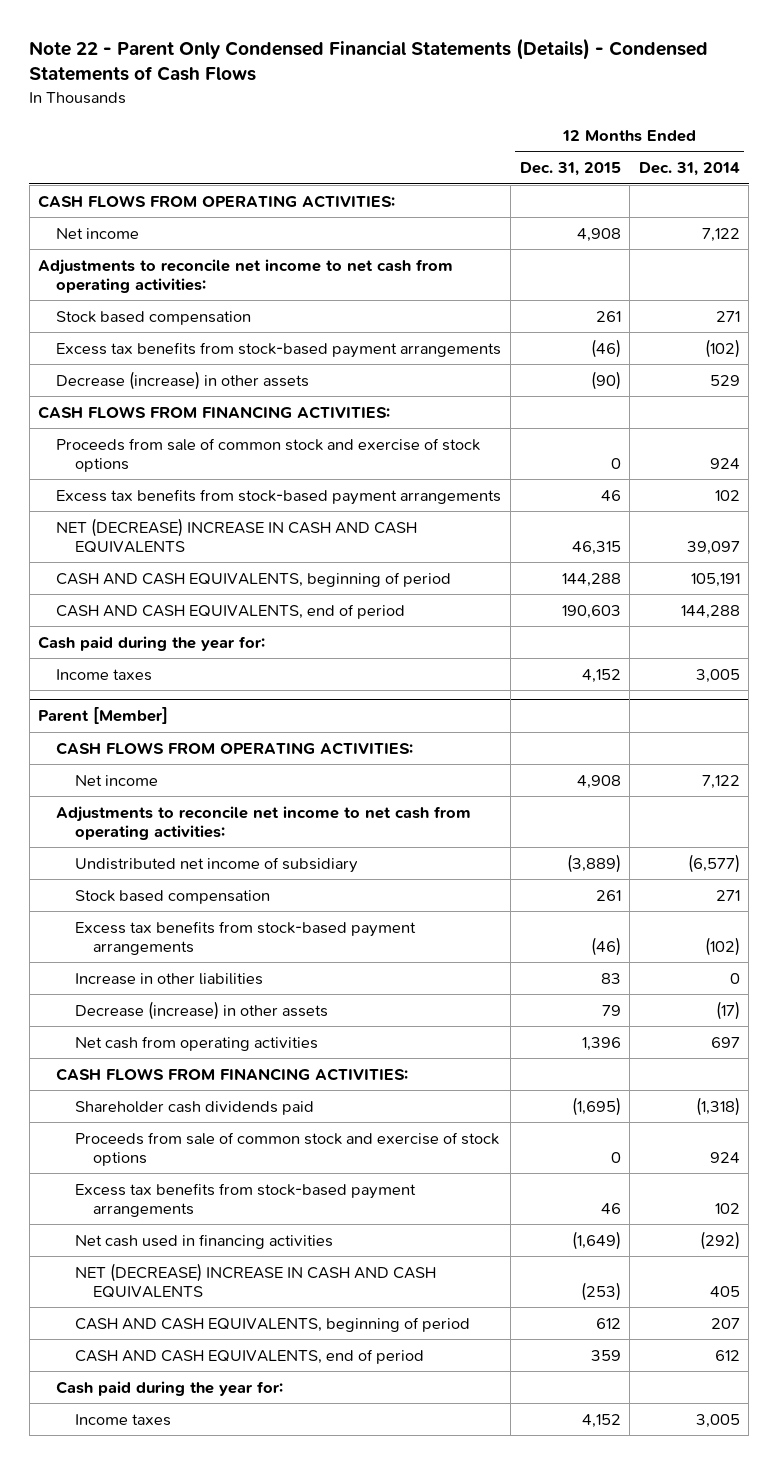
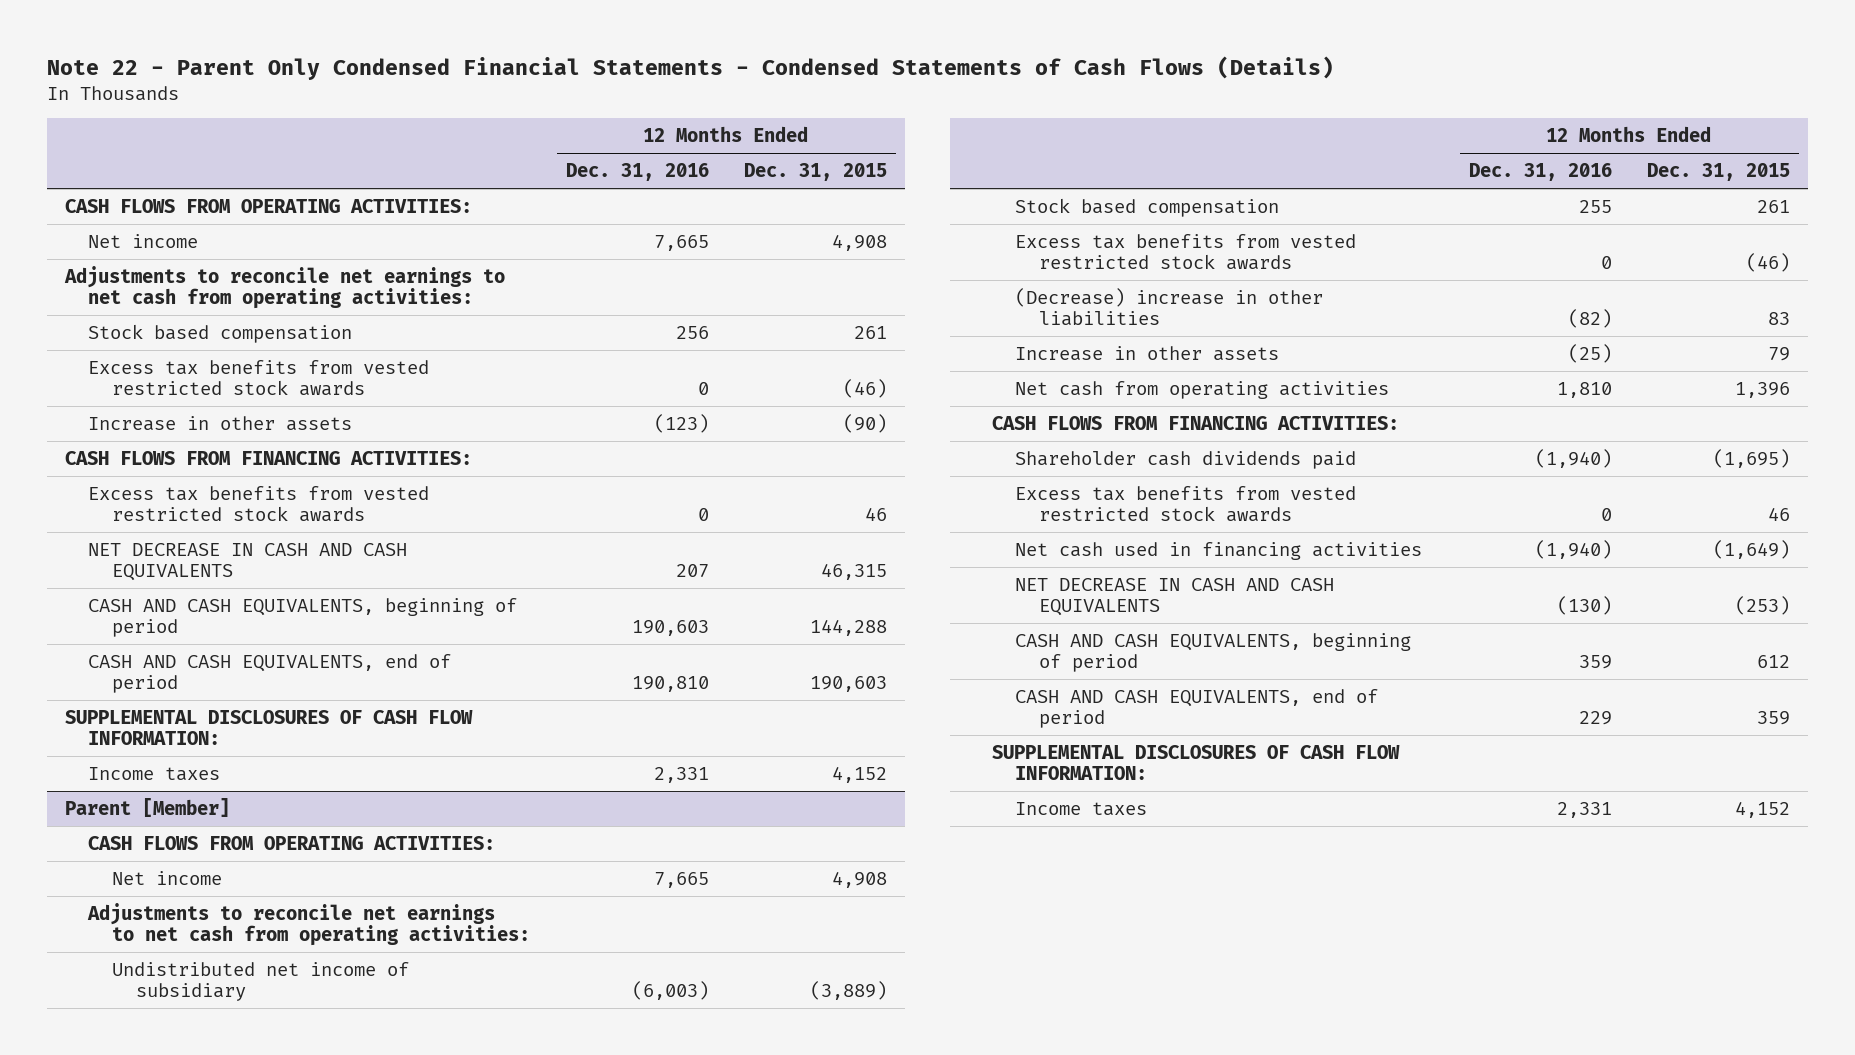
[29,37,709,82] Note 22 - Parent Only Condensed Financial Statements (Details) - Condensed Statements of Cash Flows -> [47,56,1335,81] Note 22 - Parent Only Condensed Financial Statements - Condensed Statements of Cash Flows (Details)
[638,162,740,177] Dec. 31, 2014 -> none
none -> [565,162,709,181] Dec. 31, 2016
[38,258,454,293] Adjustments to reconcile net income to net cash from operating activities: -> [63,265,505,310] Adjustments to reconcile net earnings to net cash from operating activities:
[56,341,502,358] Excess tax benefits from stock-based payment arrangements -> [88,359,430,397] Excess tax benefits from vested restricted stock awards
[56,370,310,390] Decrease (increase) in other assets -> [88,415,353,431] Increase in other assets
[56,437,481,472] Proceeds from sale of common stock and exercise of stock options -> none
[56,488,502,505] Excess tax benefits from stock-based payment arrangements -> [88,485,430,523] Excess tax benefits from vested restricted stock awards
[56,517,418,553] NET (DECREASE) INCREASE IN CASH AND CASH EQUIVALENTS -> [88,542,408,582] NET DECREASE IN CASH AND CASH EQUIVALENTS
[38,635,266,651] Cash paid during the year for: -> none
none -> [64,709,473,746] SUPPLEMENTAL DISCLOSURES OF CASH FLOW INFORMATION:
[56,805,472,840] Adjustments to reconcile net income to net cash from operating activities: -> [87,902,531,947] Adjustments to reconcile net earnings to net cash from operating activities:
[74,920,416,955] Excess tax benefits from stock-based payment arrangements -> [1015,233,1357,271] Excess tax benefits from vested restricted stock awards
[74,972,263,985] Increase in other liabilities -> [1015,287,1324,327] (Decrease) increase in other liabilities
[74,1000,328,1020] Decrease (increase) in other assets -> [1015,345,1280,361] Increase in other assets
[74,1131,499,1166] Proceeds from sale of common stock and exercise of stock options -> none
[74,1182,416,1217] Excess tax benefits from stock-based payment arrangements -> [1015,485,1357,523] Excess tax benefits from vested restricted stock awards
[74,1262,436,1298] NET (DECREASE) INCREASE IN CASH AND CASH EQUIVALENTS -> [1015,577,1335,617] NET DECREASE IN CASH AND CASH EQUIVALENTS
[56,1380,284,1396] Cash paid during the year for: -> none
none -> [991,744,1400,781] SUPPLEMENTAL DISCLOSURES OF CASH FLOW INFORMATION:

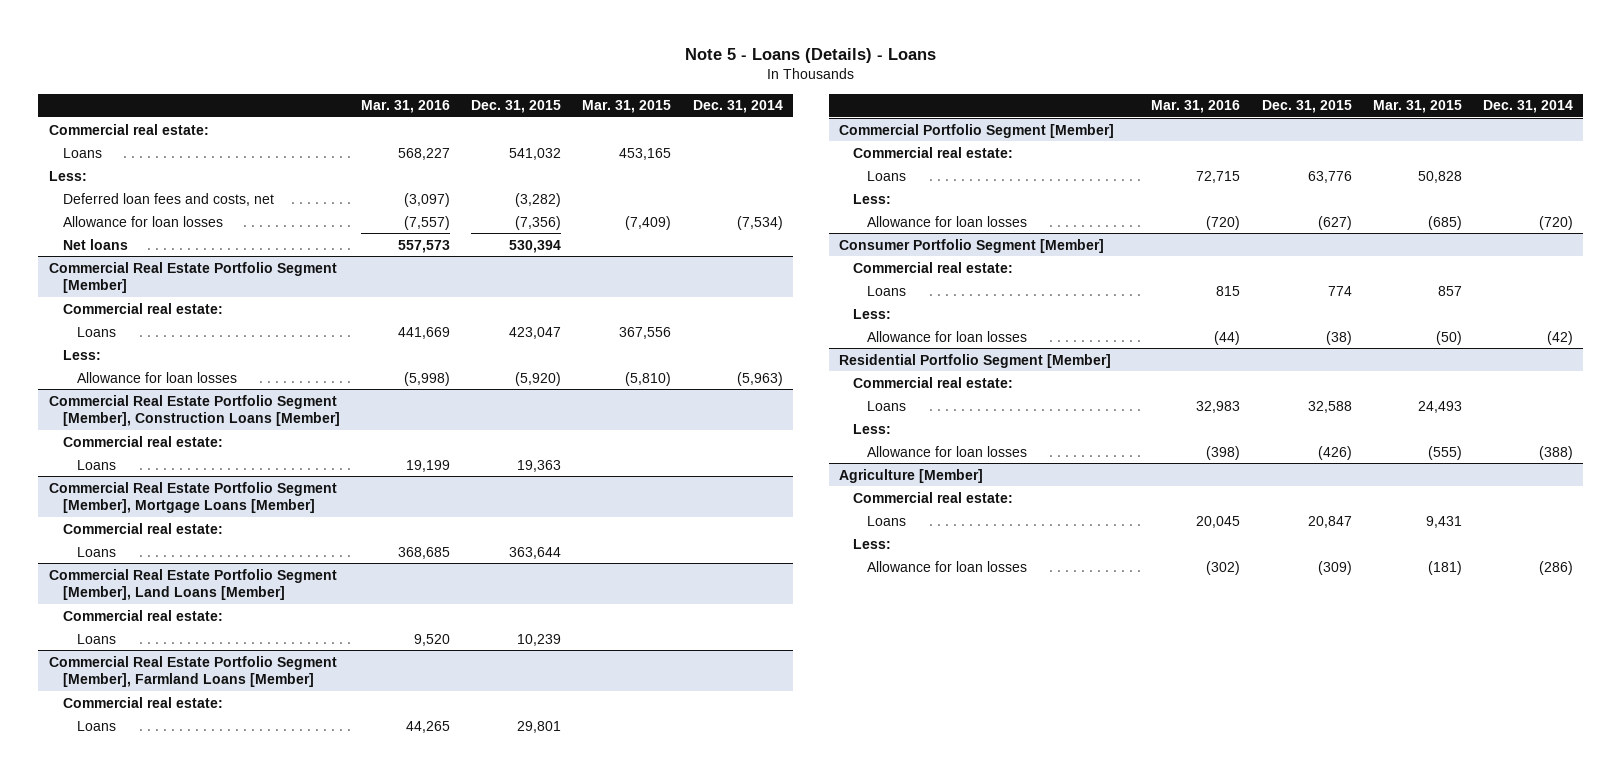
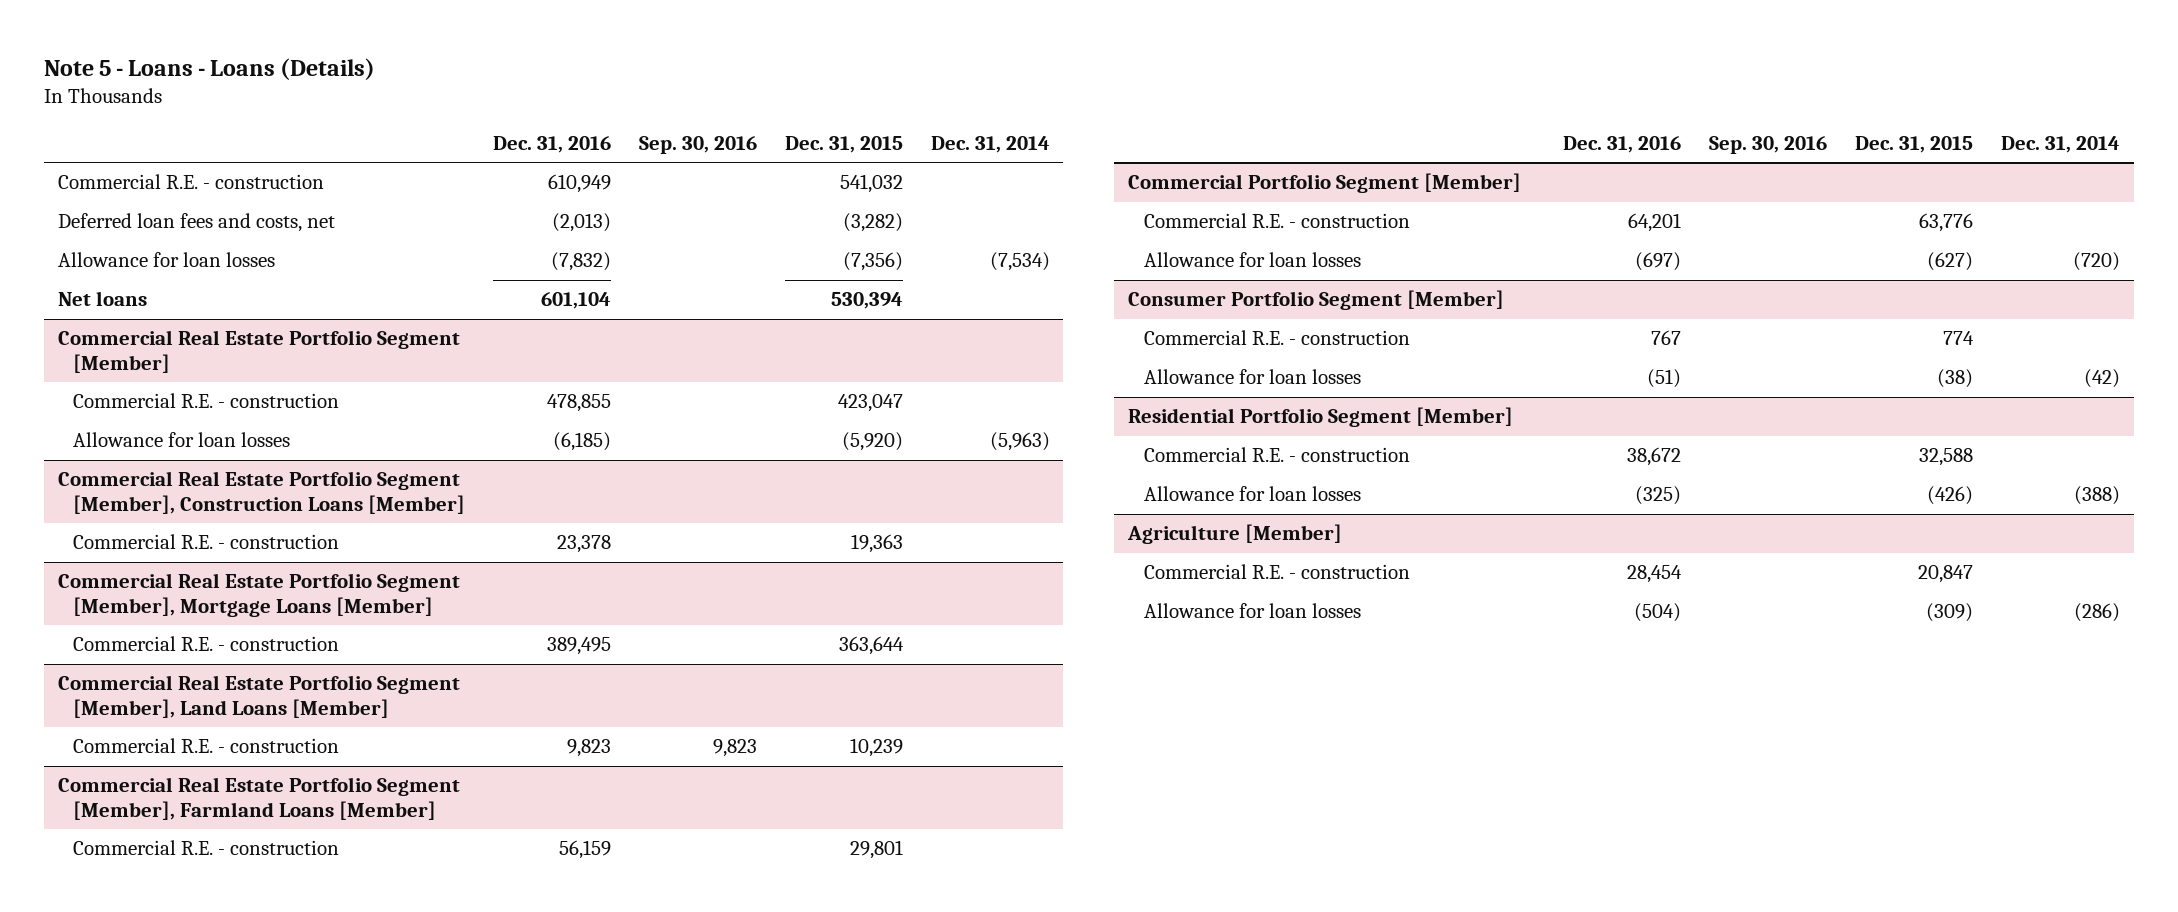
[684,48,936,64] Note 5 - Loans (Details) - Loans -> [44,57,376,80] Note 5 - Loans - Loans (Details)
[361,100,451,114] Mar. 31, 2016 -> none
[582,100,672,114] Mar. 31, 2015 -> none
none -> [493,135,612,153] Dec. 31, 2016
none -> [638,135,757,154] Sep. 30, 2016
[48,123,209,135] Commercial real estate: -> none
[48,170,87,181] Less: -> none
[62,147,102,158] Loans -> [58,174,325,190] Commercial R.E. - construction
[62,302,223,314] Commercial real estate: -> none
[62,349,101,360] Less: -> none
[77,326,117,337] Loans -> [73,393,340,409] Commercial R.E. - construction
[62,435,223,447] Commercial real estate: -> none
[77,459,117,470] Loans -> [73,534,340,550] Commercial R.E. - construction
[62,522,223,534] Commercial real estate: -> none
[77,546,117,557] Loans -> [73,636,340,652] Commercial R.E. - construction
[62,609,223,621] Commercial real estate: -> none
[77,633,117,644] Loans -> [73,738,340,754] Commercial R.E. - construction
[62,696,223,708] Commercial real estate: -> none
[77,720,117,731] Loans -> [73,840,340,856] Commercial R.E. - construction
[853,146,1014,158] Commercial real estate: -> none
[853,193,892,204] Less: -> none
[867,170,907,181] Loans -> [1143,213,1410,229] Commercial R.E. - construction
[853,261,1014,273] Commercial real estate: -> none
[853,308,892,319] Less: -> none
[867,285,907,296] Loans -> [1143,330,1410,346] Commercial R.E. - construction
[853,376,1014,388] Commercial real estate: -> none
[853,423,892,434] Less: -> none
[867,400,907,411] Loans -> [1143,447,1410,463] Commercial R.E. - construction
[853,491,1014,503] Commercial real estate: -> none
[853,538,892,549] Less: -> none
[867,515,907,526] Loans -> [1143,564,1410,580] Commercial R.E. - construction

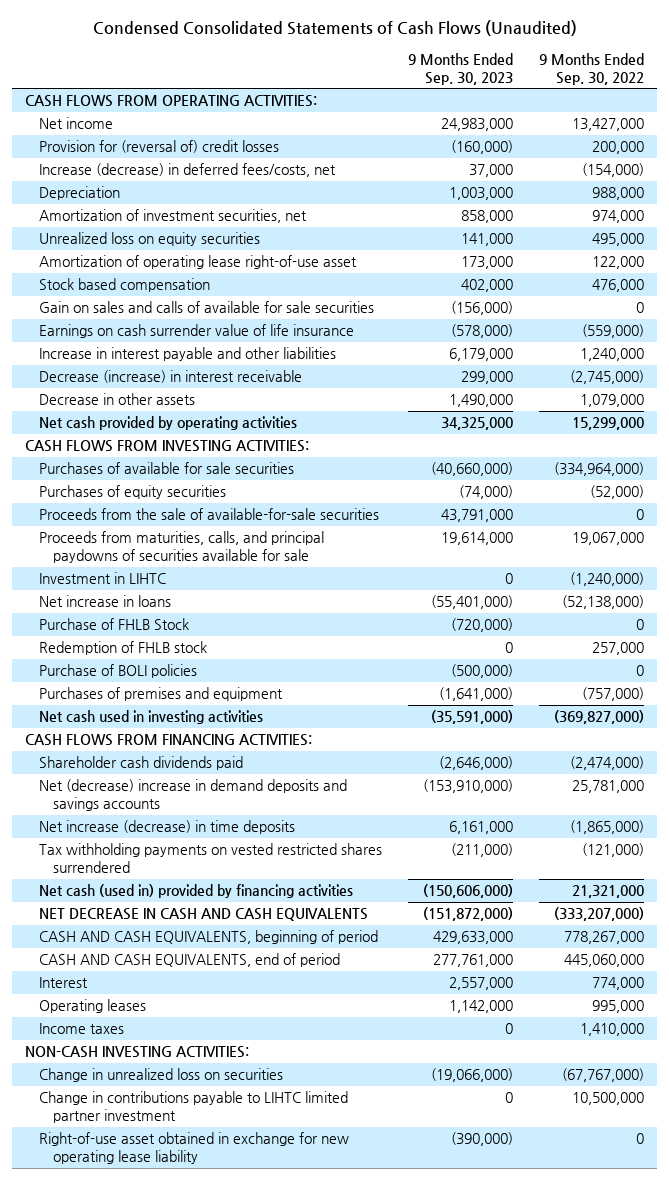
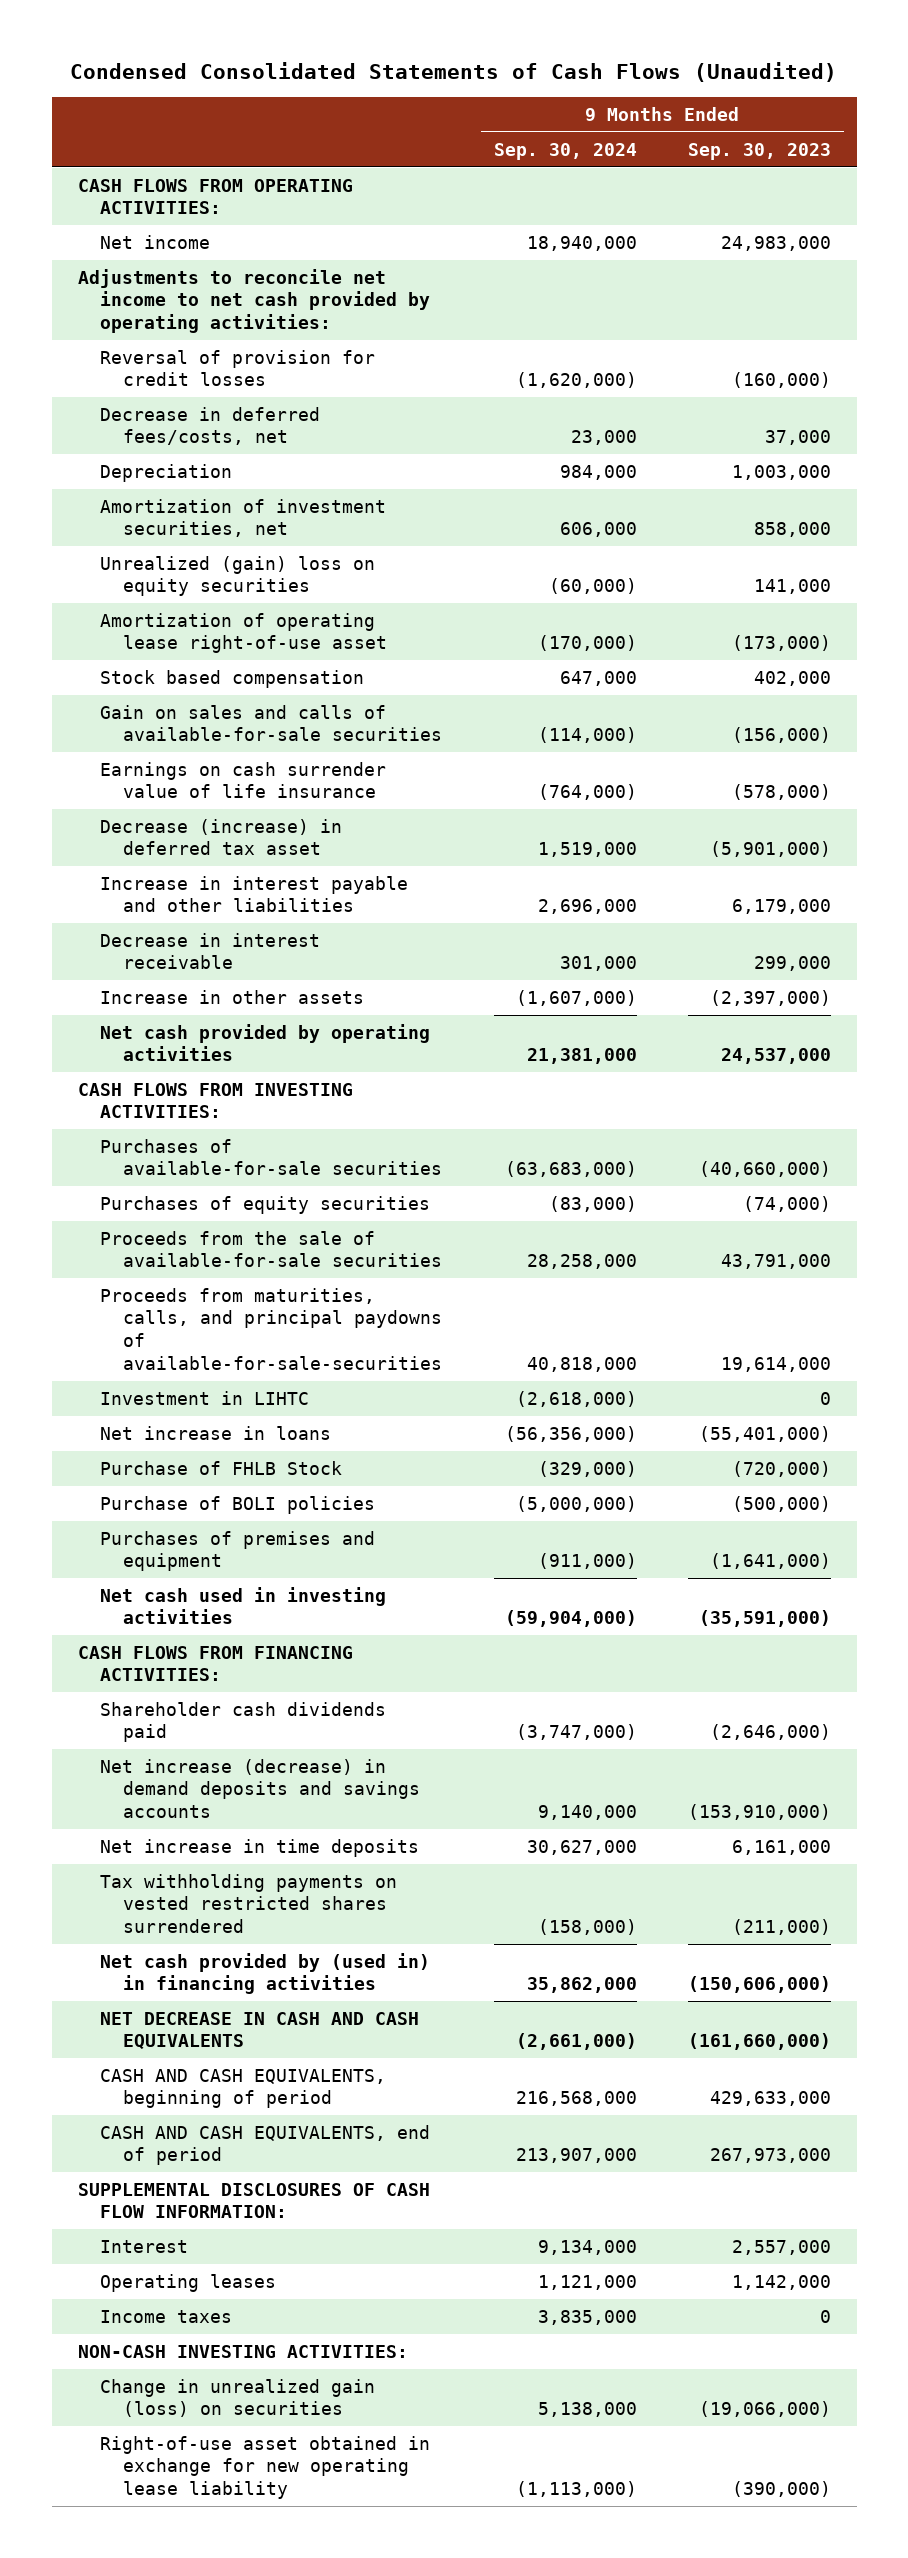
[539,52,645,85] 9 Months Ended Sep. 30, 2022 -> none
none -> [493,142,637,160] Sep. 30, 2024
none -> [77,268,431,334] Adjustments to reconcile net income to net cash provided by operating activities:
[39,140,280,154] Provision for (reversal of) credit losses -> [100,349,376,387] Reversal of provision for credit losses
[39,163,337,178] Increase (decrease) in deferred fees/costs, net -> [100,406,321,446] Decrease in deferred fees/costs, net
[39,232,261,247] Unrealized loss on equity securities -> [100,555,376,597] Unrealized (gain) loss on equity securities
[461,256,514,270] 173,000 -> [731,635,831,652] (173,000)
[39,301,375,314] Gain on sales and calls of available for sale securities -> [100,704,443,742] Gain on sales and calls of available-for-sale securities
none -> [100,818,343,856] Decrease (increase) in deferred tax asset
[39,370,303,384] Decrease (increase) in interest receivable -> [100,932,321,970] Decrease in interest receivable
[39,393,196,406] Decrease in other assets -> [100,989,365,1004] Increase in other assets
[449,394,514,408] 1,490,000 -> [709,989,831,1006] (2,397,000)
[441,417,514,431] 34,325,000 -> [720,1048,831,1065] 24,537,000
[39,462,295,475] Purchases of available for sale securities -> [100,1138,443,1176] Purchases of available-for-sale securities
[39,531,325,564] Proceeds from maturities, calls, and principal paydowns of securities available for sale -> [100,1287,443,1370] Proceeds from maturities, calls, and principal paydowns of available-for-sale-securities
[39,641,208,656] Redemption of FHLB stock -> none
[39,779,348,812] Net (decrease) increase in demand deposits and savings accounts -> [100,1758,421,1819] Net increase (decrease) in demand deposits and savings accounts
[39,820,296,835] Net increase (decrease) in time deposits -> [100,1838,420,1857] Net increase in time deposits
[39,884,354,899] Net cash (used in) provided by financing activities -> [100,1952,431,1995] Net cash provided by (used in) in financing activities
[423,907,514,922] (151,872,000) -> [687,2033,831,2051] (161,660,000)
[433,954,514,968] 277,761,000 -> [709,2148,831,2164] 267,973,000
none -> [77,2182,430,2219] SUPPLEMENTAL DISCLOSURES OF CASH FLOW INFORMATION:
[39,1091,349,1124] Change in contributions payable to LIHTC limited partner investment -> none
[39,1068,284,1083] Change in unrealized loss on securities -> [100,2378,376,2418] Change in unrealized gain (loss) on securities

